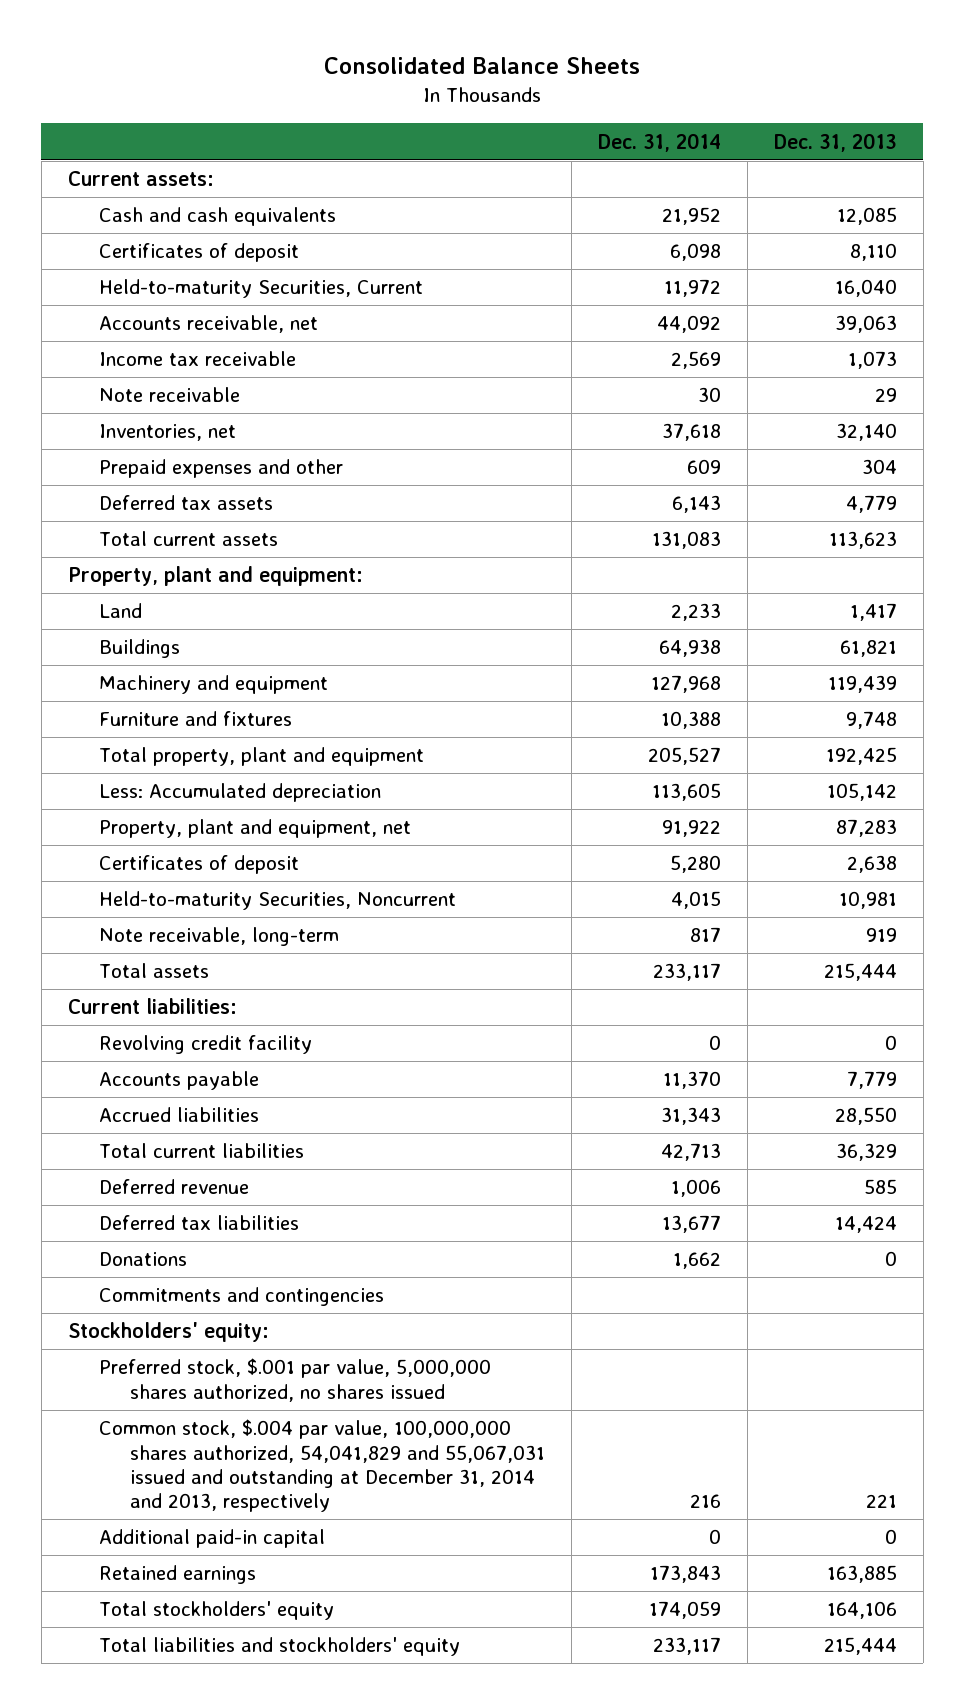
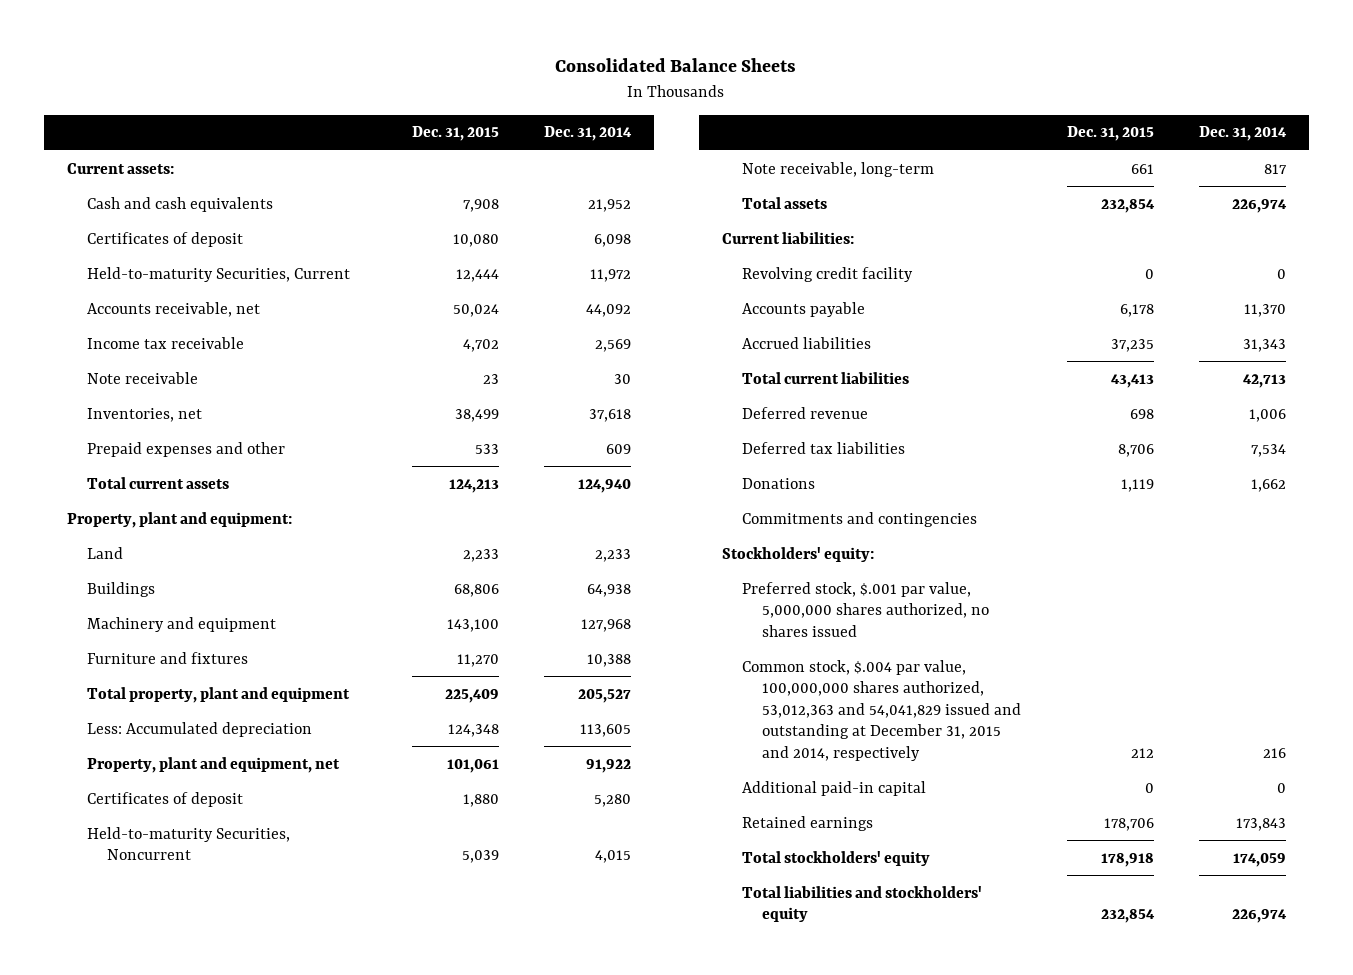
[774,132,898,152] Dec. 31, 2013 -> none
none -> [411,126,499,142] Dec. 31, 2015
[99,495,274,511] Deferred tax assets -> none
[652,531,722,550] 131,083 -> [577,478,631,493] 124,940
[653,963,722,982] 233,117 -> [1231,198,1287,213] 226,974
[662,1215,722,1234] 13,677 -> [1250,443,1286,457] 7,534
[99,1419,546,1513] Common stock, $.004 par value, 100,000,000 shares authorized, 54,041,829 and 55,067,031 issued and outstanding at December 31, 2014 and 2013, respectively -> [741,659,1022,761] Common stock, $.004 par value, 100,000,000 shares authorized, 53,012,363 and 54,041,829 issued and outstanding at December 31, 2015 and 2014, respectively
[653,1637,722,1656] 233,117 -> [1231,909,1287,924] 226,974

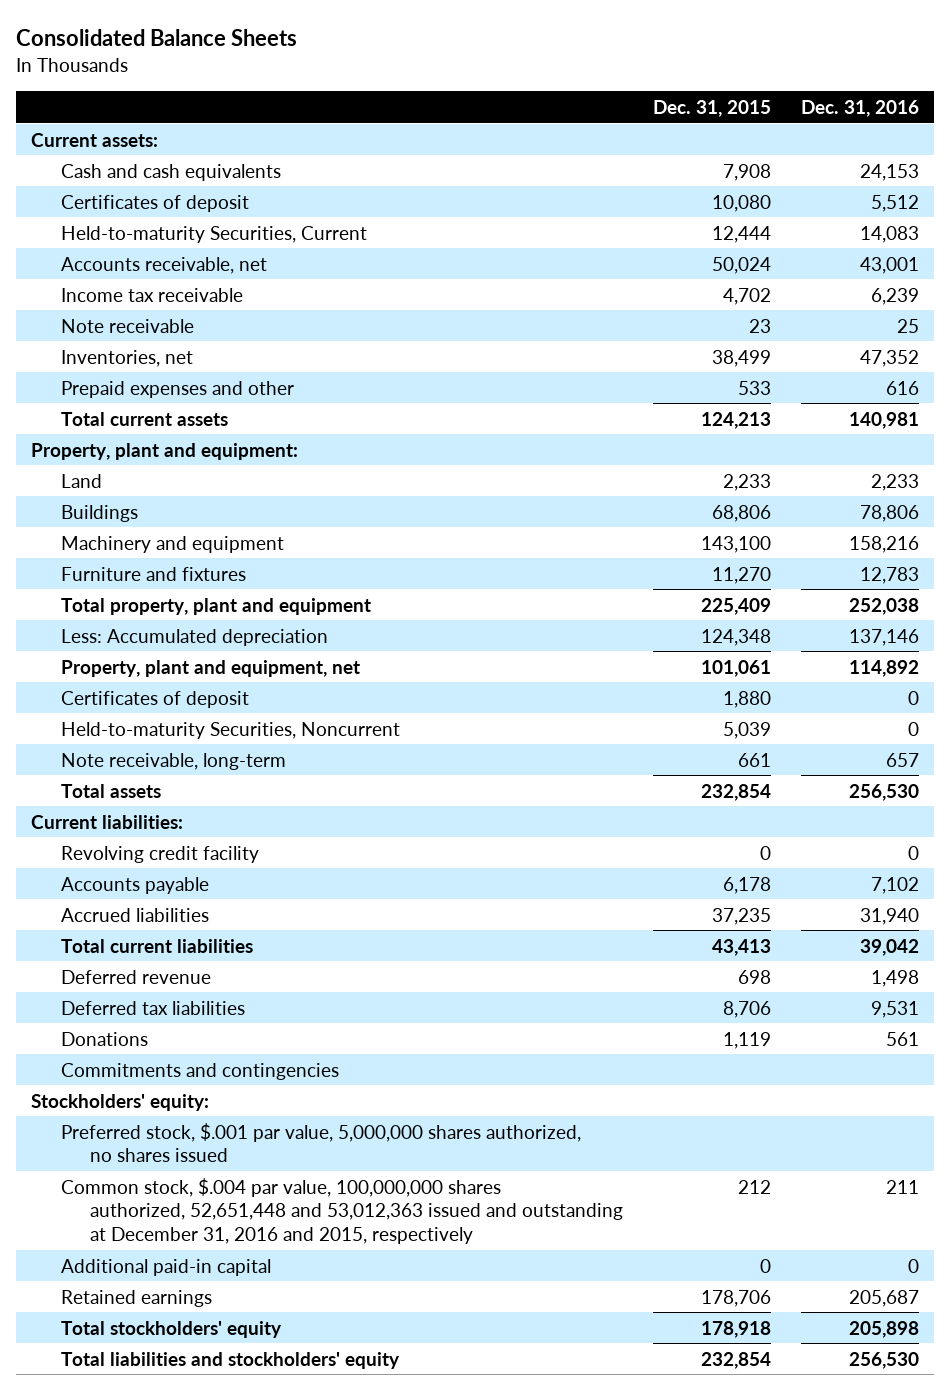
[543,126,632,142] Dec. 31, 2014 -> none
none -> [800,99,919,117] Dec. 31, 2016
[741,659,1022,761] Common stock, $.004 par value, 100,000,000 shares authorized, 53,012,363 and 54,041,829 issued and outstanding at December 31, 2015 and 2014, respectively -> [60,1177,624,1245] Common stock, $.004 par value, 100,000,000 shares authorized, 52,651,448 and 53,012,363 issued and outstanding at December 31, 2016 and 2015, respectively

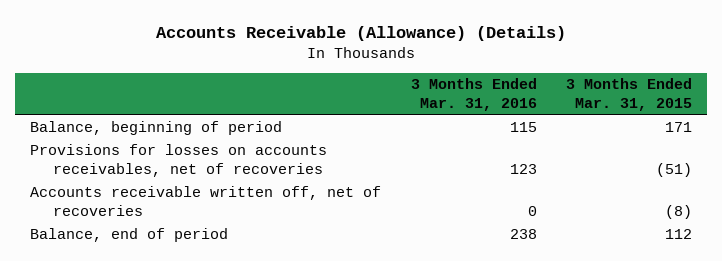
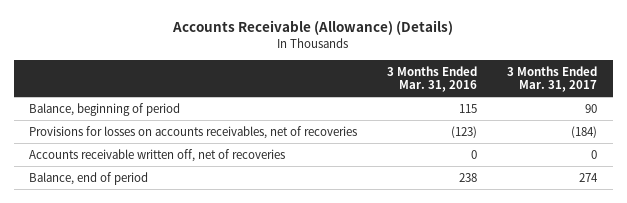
[566,78,693,112] 3 Months Ended Mar. 31, 2015 -> none
none -> [507,65,598,93] 3 Months Ended Mar. 31, 2017
[509,164,537,175] 123 -> [451,125,478,138] (123)

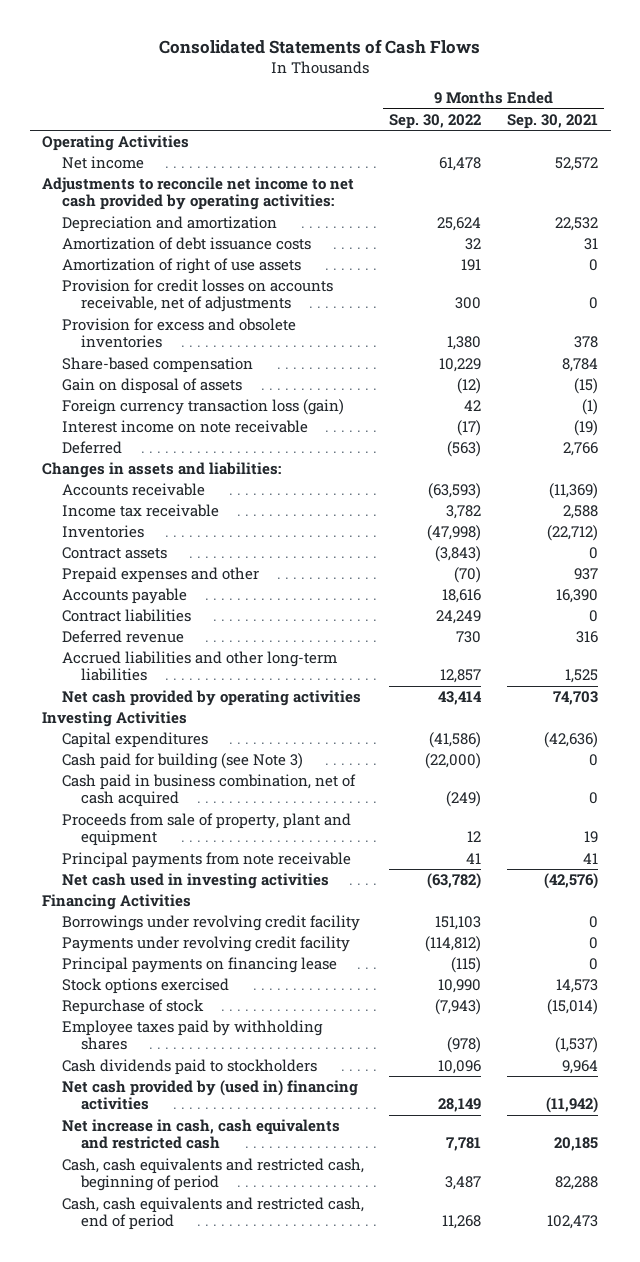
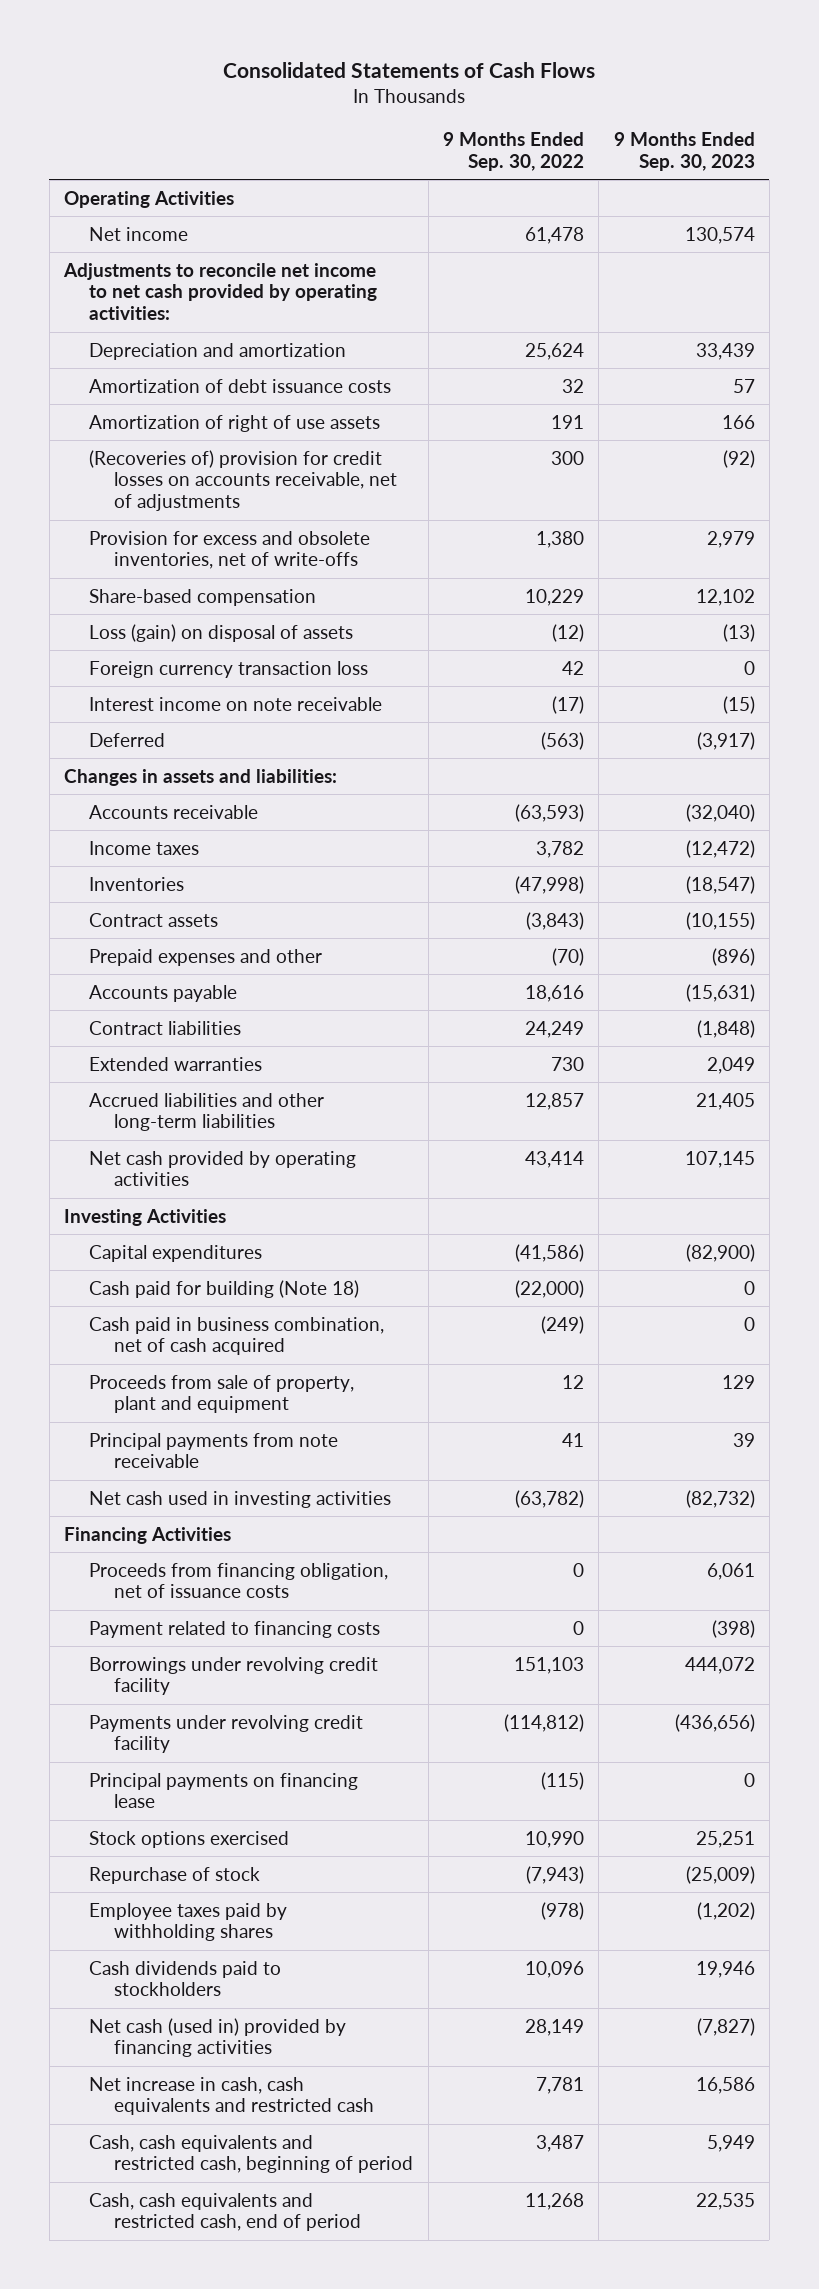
[506,113,598,129] Sep. 30, 2021 -> none
none -> [613,131,755,171] 9 Months Ended Sep. 30, 2023
[61,279,333,313] Provision for credit losses on accounts receivable, net of adjustments -> [89,449,398,512] (Recoveries of) provision for credit losses on accounts receivable, net of adjustments
[61,318,296,349] Provision for excess and obsolete inventories -> [89,530,371,570] Provision for excess and obsolete inventories, net of write-offs
[61,378,242,395] Gain on disposal of assets -> [89,623,354,642] Loss (gain) on disposal of assets
[61,399,344,416] Foreign currency transaction loss (gain) -> [89,660,369,678] Foreign currency transaction loss
[61,504,219,518] Income tax receivable -> [89,840,200,855] Income taxes
[61,630,184,644] Deferred revenue -> [89,1056,263,1071] Extended warranties
[61,753,303,770] Cash paid for building (see Note 3) -> [89,1279,360,1298] Cash paid for building (Note 18)
none -> [89,1562,389,1599] Proceeds from financing obligation, net of issuance costs
none -> [89,1620,381,1638] Payment related to financing costs
[61,1080,358,1111] Net cash provided by (used in) financing activities -> [89,2017,347,2058] Net cash (used in) provided by financing activities

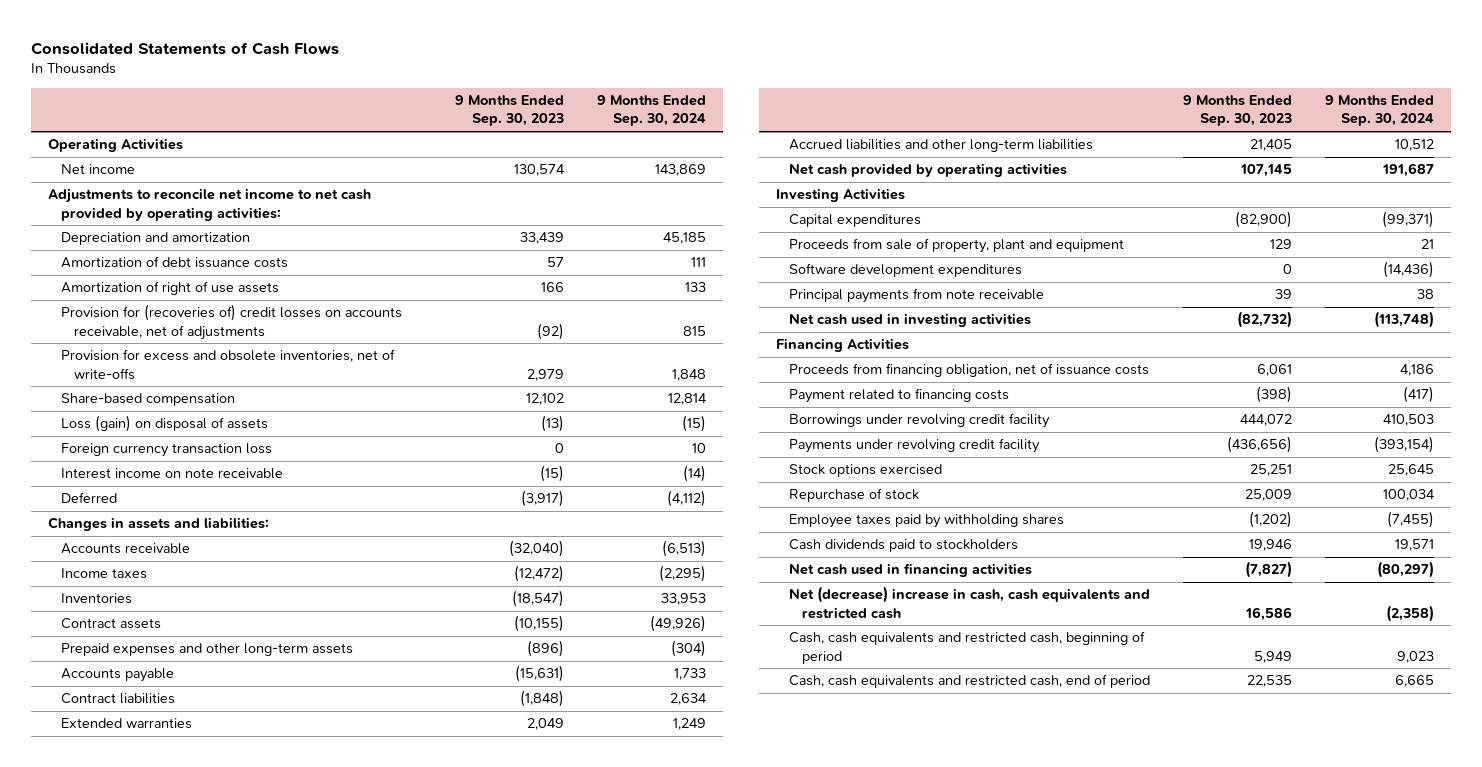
[442,131,584,171] 9 Months Ended Sep. 30, 2022 -> none
none -> [597,95,707,127] 9 Months Ended Sep. 30, 2024
[89,449,398,512] (Recoveries of) provision for credit losses on accounts receivable, net of adjustments -> [61,304,403,340] Provision for (recoveries of) credit losses on accounts receivable, net of adjustments
[89,948,323,966] Prepaid expenses and other -> [61,643,354,657] Prepaid expenses and other long-term assets
[89,1279,360,1298] Cash paid for building (Note 18) -> none
[89,1316,385,1356] Cash paid in business combination, net of cash acquired -> none
none -> [788,263,1022,278] Software development expenditures
[89,1772,359,1809] Principal payments on financing lease -> none
[685,1865,755,1884] (25,009) -> [1244,489,1292,502] 25,009
[89,2017,347,2058] Net cash (used in) provided by financing activities -> [788,563,1032,578] Net cash used in financing activities
[89,2076,375,2116] Net increase in cash, cash equivalents and restricted cash -> [788,586,1150,619] Net (decrease) increase in cash, cash equivalents and restricted cash

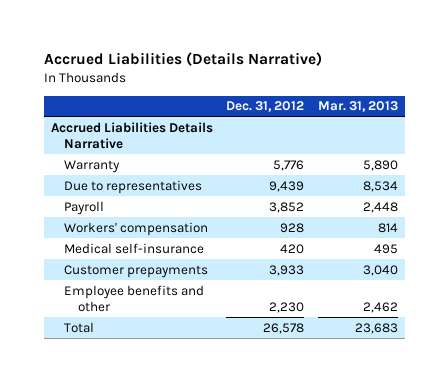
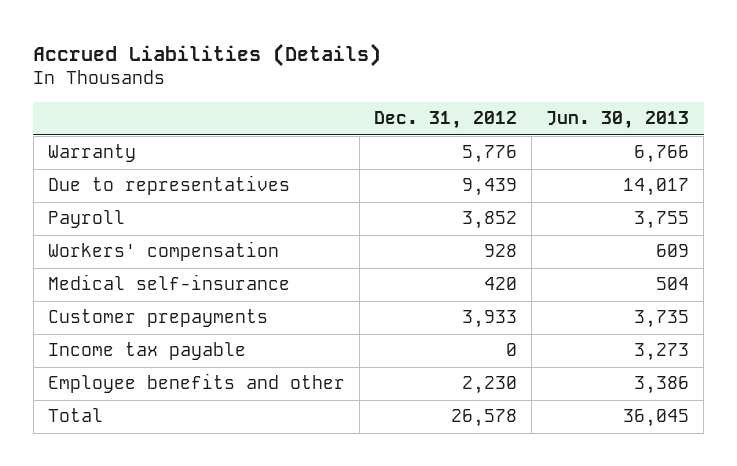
[43,52,322,67] Accrued Liabilities (Details Narrative) -> [33,42,382,67] Accrued Liabilities (Details)
[317,101,398,113] Mar. 31, 2013 -> none
none -> [546,111,690,130] Jun. 30, 2013
[50,121,213,150] Accrued Liabilities Details Narrative -> none
none -> [47,342,246,361] Income tax payable

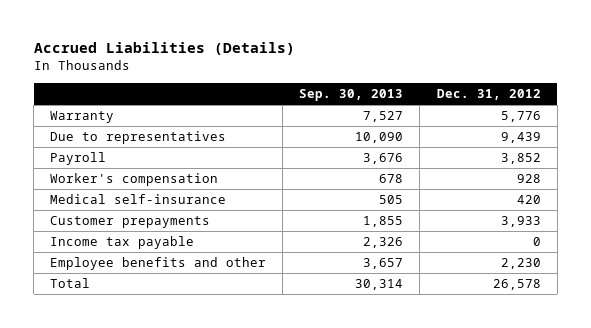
[546,111,690,130] Jun. 30, 2013 -> none
none -> [299,89,404,102] Sep. 30, 2013
[47,241,279,262] Workers' compensation -> [50,173,219,187] Worker's compensation

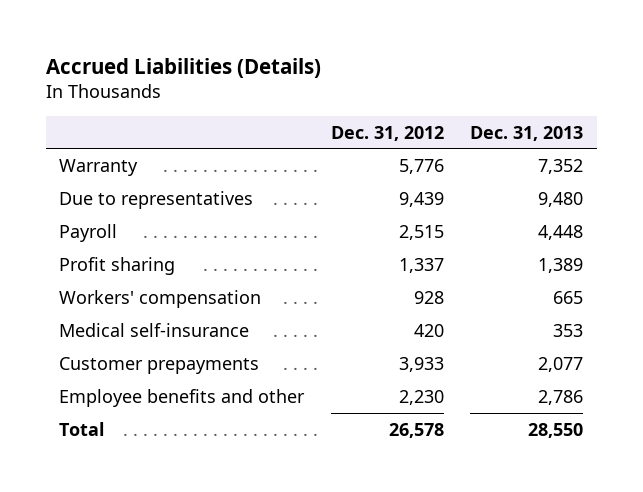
[299,89,404,102] Sep. 30, 2013 -> none
none -> [470,125,584,141] Dec. 31, 2013
[500,153,541,165] 3,852 -> [398,224,444,240] 2,515
none -> [59,256,176,275] Profit sharing
[50,173,219,187] Worker's compensation -> [59,289,262,308] Workers' compensation
[50,236,195,250] Income tax payable -> none

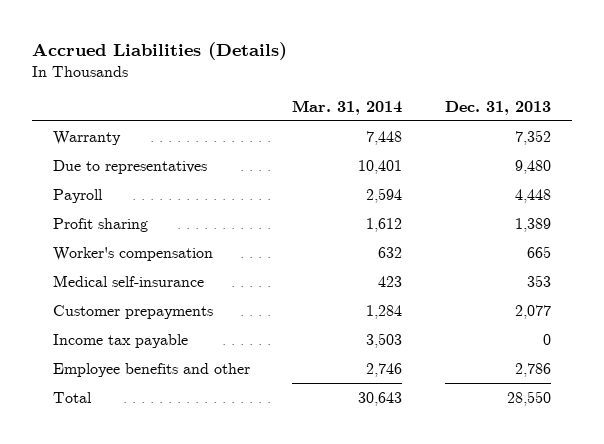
[330,125,444,141] Dec. 31, 2012 -> none
none -> [292,99,403,115] Mar. 31, 2014
[59,289,262,308] Workers' compensation -> [52,246,213,261] Worker's compensation
none -> [52,333,188,348] Income tax payable

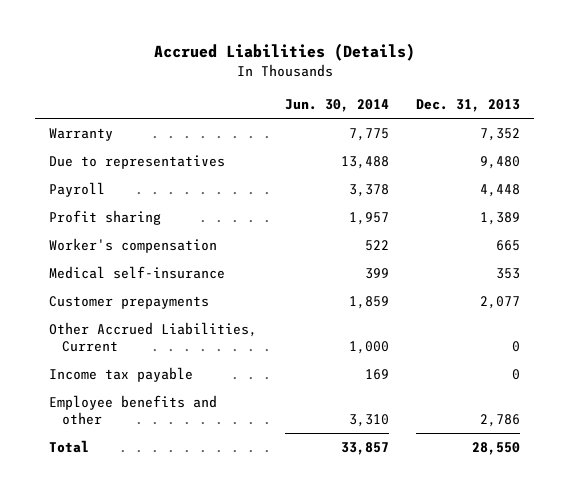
[292,99,403,115] Mar. 31, 2014 -> none
none -> [284,99,389,113] Jun. 30, 2014
none -> [49,321,258,353] Other Accrued Liabilities, Current

